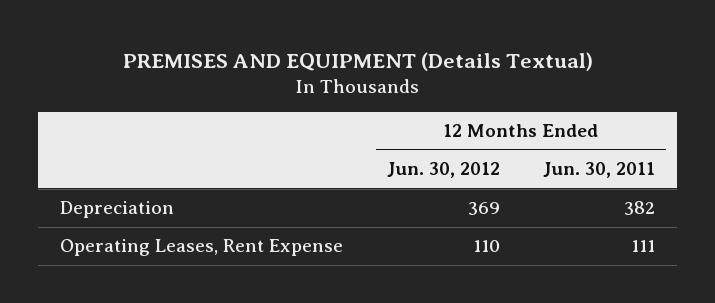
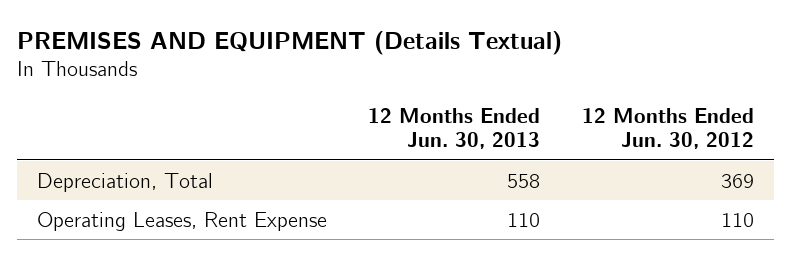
[543,162,656,179] Jun. 30, 2011 -> none
none -> [368,108,541,150] 12 Months Ended Jun. 30, 2013
[60,201,175,219] Depreciation -> [37,172,214,192] Depreciation, Total

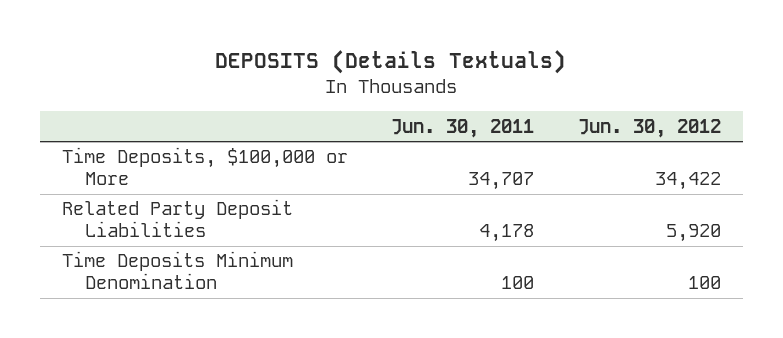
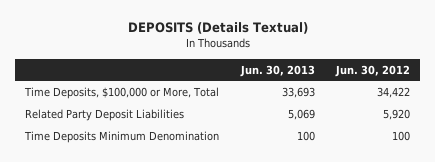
[215,50,567,75] DEPOSITS (Details Textuals) -> [127,22,308,35] DEPOSITS (Details Textual)
[391,118,535,138] Jun. 30, 2011 -> none
none -> [239,64,315,77] Jun. 30, 2013
[61,147,348,186] Time Deposits, $100,000 or More -> [24,86,220,99] Time Deposits, $100,000 or More, Total

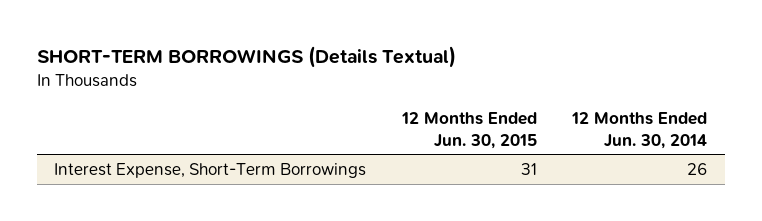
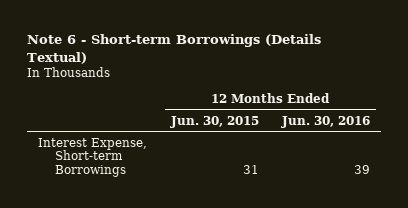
[36,46,456,69] SHORT-TERM BORROWINGS (Details Textual) -> [26,34,321,64] Note 6 - Short-term Borrowings (Details Textual)
[571,111,708,149] 12 Months Ended Jun. 30, 2014 -> none
none -> [280,115,370,128] Jun. 30, 2016
[54,163,367,179] Interest Expense, Short-Term Borrowings -> [38,137,148,178] Interest Expense, Short-term Borrowings

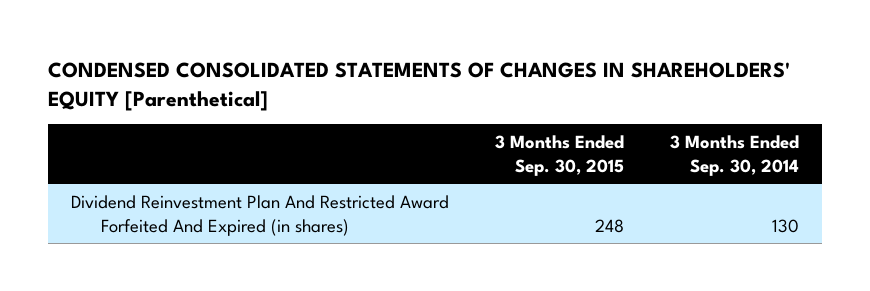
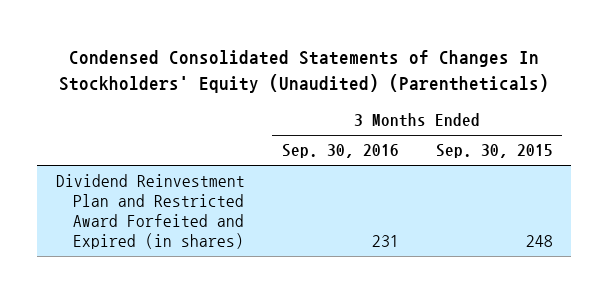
[47,61,790,111] CONDENSED CONSOLIDATED STATEMENTS OF CHANGES IN SHAREHOLDERS' EQUITY [Parenthetical] -> [59,49,550,93] Condensed Consolidated Statements of Changes In Stockholders' Equity (Unaudited) (Parentheticals)
[669,135,799,176] 3 Months Ended Sep. 30, 2014 -> none
none -> [281,144,399,159] Sep. 30, 2016
[70,194,449,236] Dividend Reinvestment Plan And Restricted Award Forfeited And Expired (in shares) -> [55,174,245,249] Dividend Reinvestment Plan and Restricted Award Forfeited and Expired (in shares)

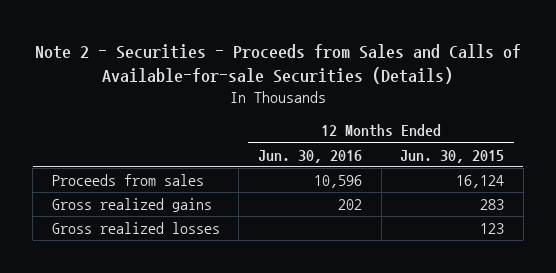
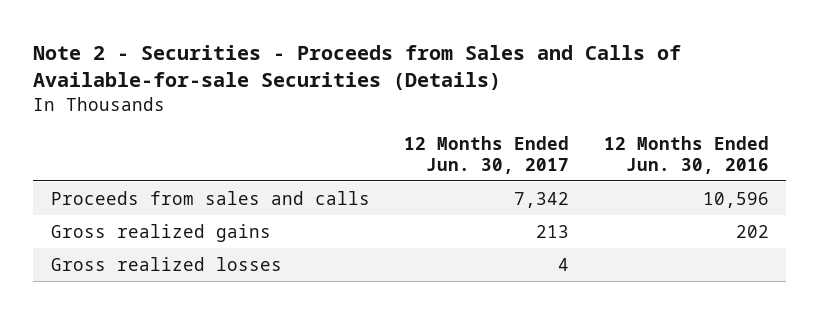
[400,149,505,163] Jun. 30, 2015 -> none
none -> [404,136,570,174] 12 Months Ended Jun. 30, 2017
[51,174,204,187] Proceeds from sales -> [50,190,370,205] Proceeds from sales and calls

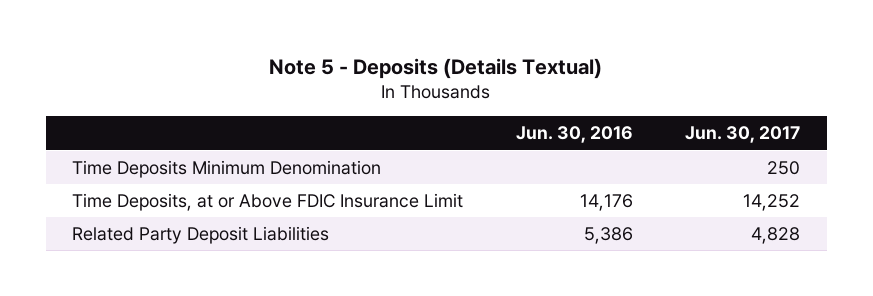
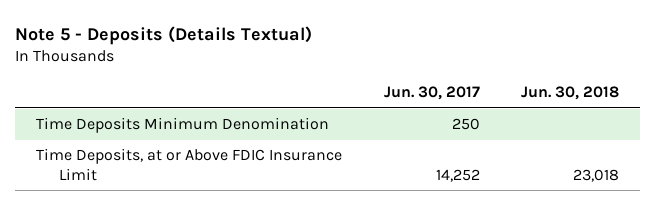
[515,126,633,144] Jun. 30, 2016 -> none
none -> [521,86,620,101] Jun. 30, 2018
[72,226,330,245] Related Party Deposit Liabilities -> none

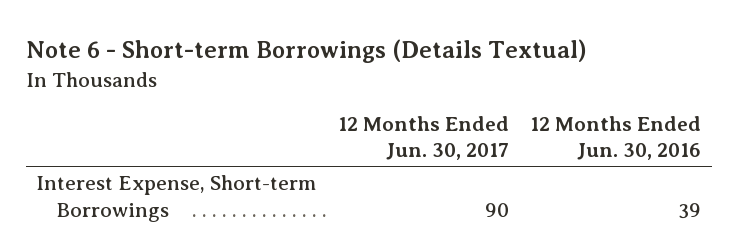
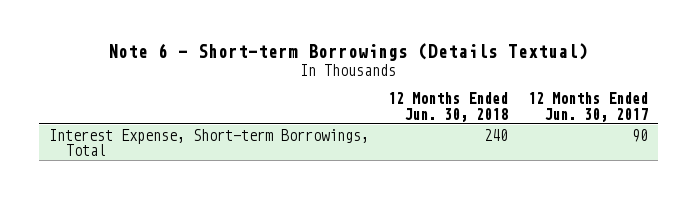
[529,116,701,161] 12 Months Ended Jun. 30, 2016 -> none
none -> [388,92,509,122] 12 Months Ended Jun. 30, 2018
[36,175,317,222] Interest Expense, Short-term Borrowings -> [48,128,369,157] Interest Expense, Short-term Borrowings, Total

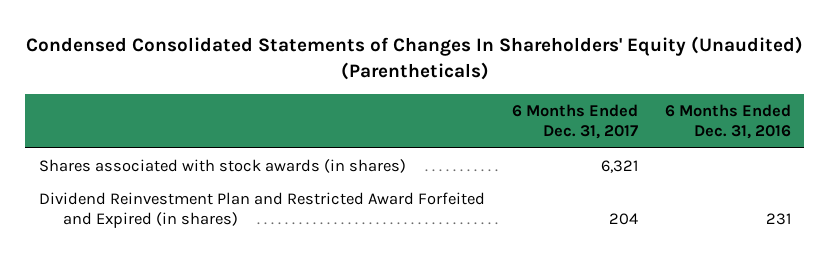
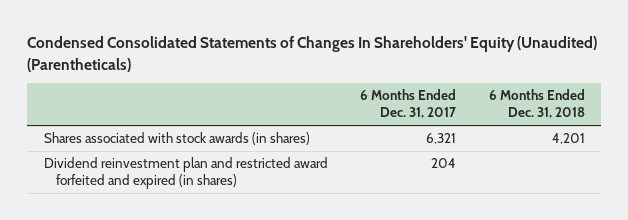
[664,103,791,140] 6 Months Ended Dec. 31, 2016 -> none
none -> [488,89,585,119] 6 Months Ended Dec. 31, 2018
[38,191,485,229] Dividend Reinvestment Plan and Restricted Award Forfeited and Expired (in shares) -> [43,157,328,190] Dividend reinvestment plan and restricted award forfeited and expired (in shares)

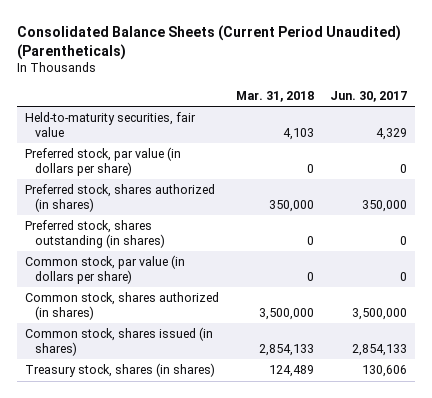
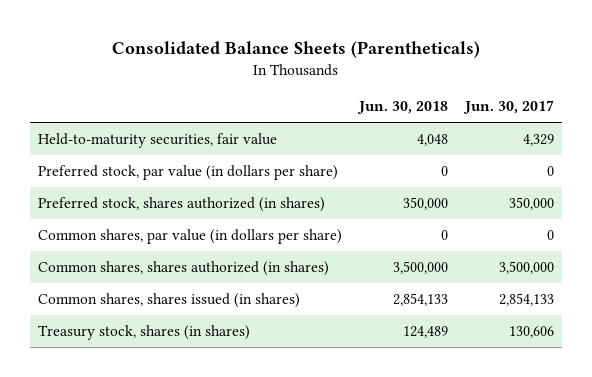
[17,24,402,60] Consolidated Balance Sheets (Current Period Unaudited) (Parentheticals) -> [111,40,480,58] Consolidated Balance Sheets (Parentheticals)
[235,90,314,102] Mar. 31, 2018 -> none
none -> [356,101,448,115] Jun. 30, 2018
[25,220,165,248] Preferred stock, shares outstanding (in shares) -> none
[25,255,186,284] Common stock, par value (in dollars per share) -> [37,228,342,244] Common shares, par value (in dollars per share)
[25,292,220,320] Common stock, shares authorized (in shares) -> [37,260,329,276] Common shares, shares authorized (in shares)
[25,327,214,356] Common stock, shares issued (in shares) -> [37,292,300,308] Common shares, shares issued (in shares)

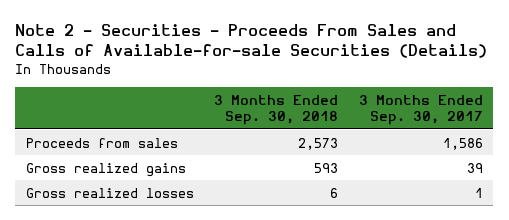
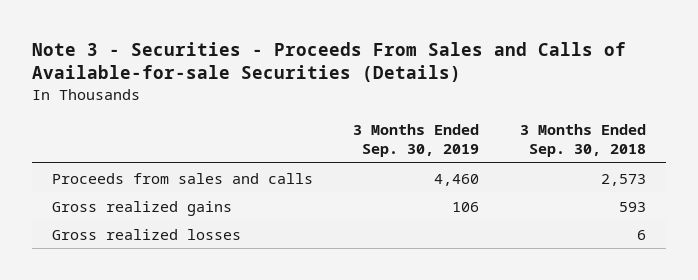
[15,23,488,59] Note 2 - Securities - Proceeds From Sales and Calls of Available-for-sale Securities (Details) -> [32,41,627,83] Note 3 - Securities - Proceeds From Sales and Calls of Available-for-sale Securities (Details)
[359,95,484,126] 3 Months Ended Sep. 30, 2017 -> none
none -> [353,123,480,158] 3 Months Ended Sep. 30, 2019
[25,137,178,148] Proceeds from sales -> [52,172,314,184] Proceeds from sales and calls

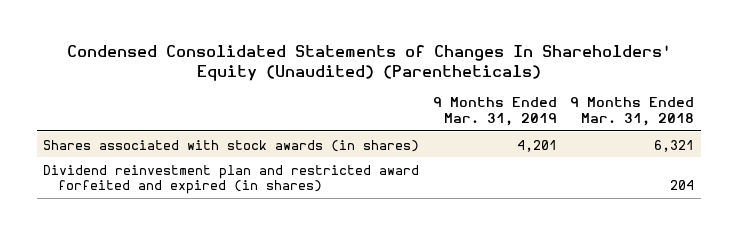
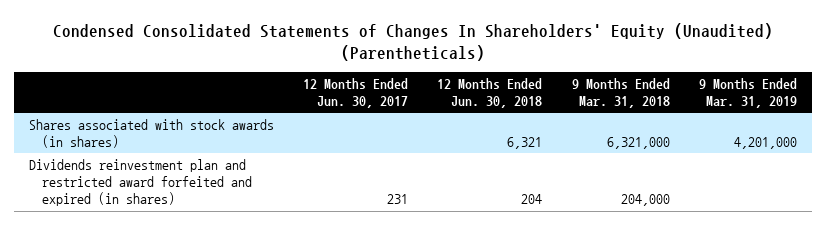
none -> [302,78,408,109] 12 Months Ended Jun. 30, 2017
none -> [437,78,543,109] 12 Months Ended Jun. 30, 2018
[516,139,557,152] 4,201 -> [734,137,798,150] 4,201,000
[654,139,695,152] 6,321 -> [606,137,670,150] 6,321,000
[43,164,420,195] Dividend reinvestment plan and restricted award forfeited and expired (in shares) -> [28,159,252,207] Dividends reinvestment plan and restricted award forfeited and expired (in shares)
[670,180,695,191] 204 -> [620,194,670,207] 204,000

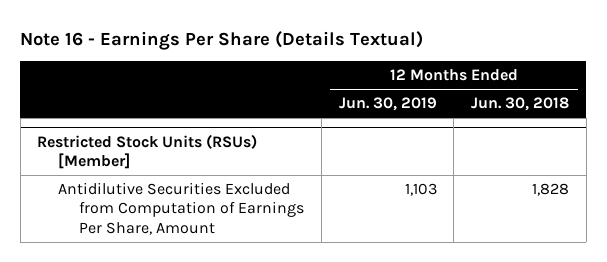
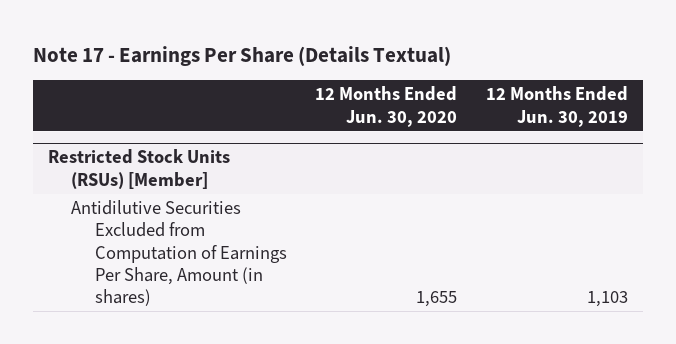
[20,31,424,51] Note 16 - Earnings Per Share (Details Textual) -> [33,45,452,66] Note 17 - Earnings Per Share (Details Textual)
[471,97,570,112] Jun. 30, 2018 -> none
none -> [315,86,458,127] 12 Months Ended Jun. 30, 2020
[58,182,305,235] Antidilutive Securities Excluded from Computation of Earnings Per Share, Amount -> [71,200,287,307] Antidilutive Securities Excluded from Computation of Earnings Per Share, Amount (in shares)

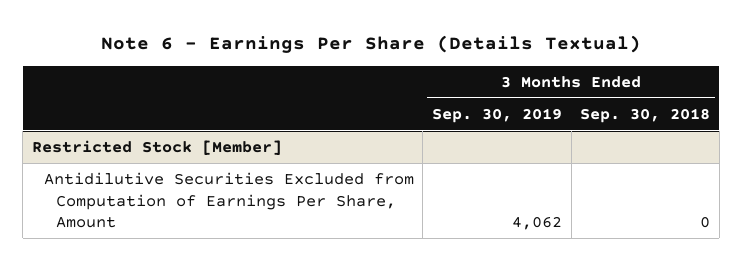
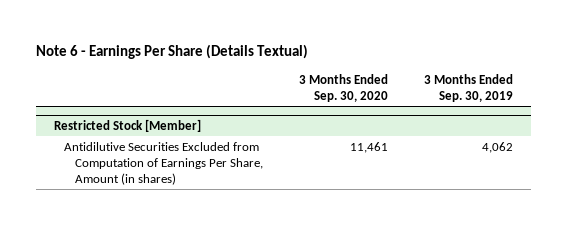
[580,107,711,123] Sep. 30, 2018 -> none
none -> [298,73,388,102] 3 Months Ended Sep. 30, 2020
[43,171,414,229] Antidilutive Securities Excluded from Computation of Earnings Per Share, Amount -> [64,141,264,186] Antidilutive Securities Excluded from Computation of Earnings Per Share, Amount (in shares)

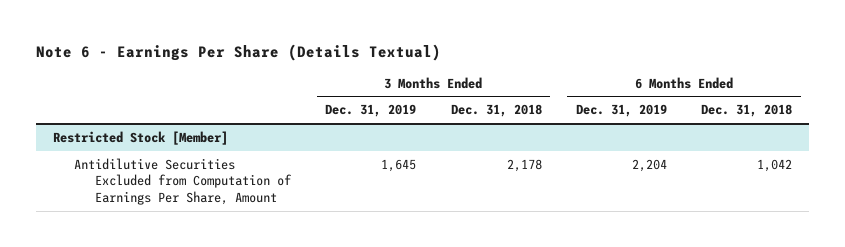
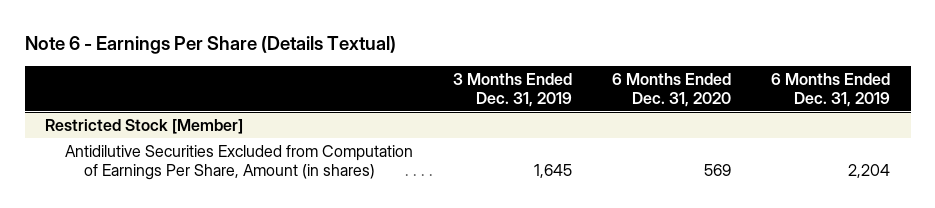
[450,104,542,118] Dec. 31, 2018 -> none
[701,104,793,118] Dec. 31, 2018 -> none
none -> [612,73,732,107] 6 Months Ended Dec. 31, 2020
[74,157,293,205] Antidilutive Securities Excluded from Computation of Earnings Per Share, Amount -> [64,144,413,180] Antidilutive Securities Excluded from Computation of Earnings Per Share, Amount (in shares)

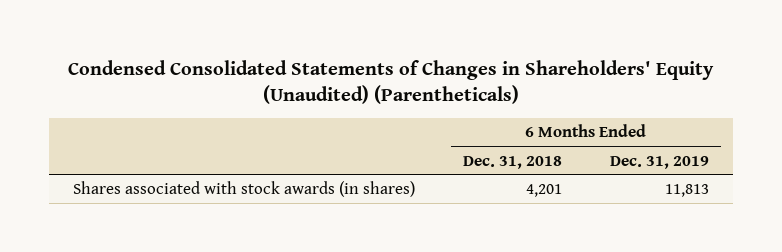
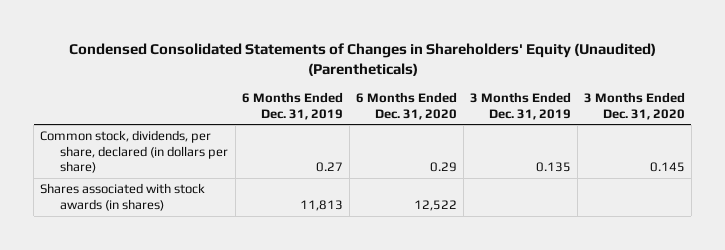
[462,155,562,169] Dec. 31, 2018 -> none
none -> [355,92,457,120] 6 Months Ended Dec. 31, 2020
none -> [469,92,571,120] 3 Months Ended Dec. 31, 2019
none -> [583,92,685,120] 3 Months Ended Dec. 31, 2020
none -> [40,130,229,174] Common stock, dividends, per share, declared (in dollars per share)

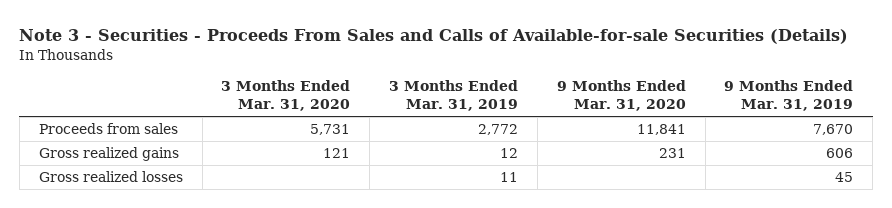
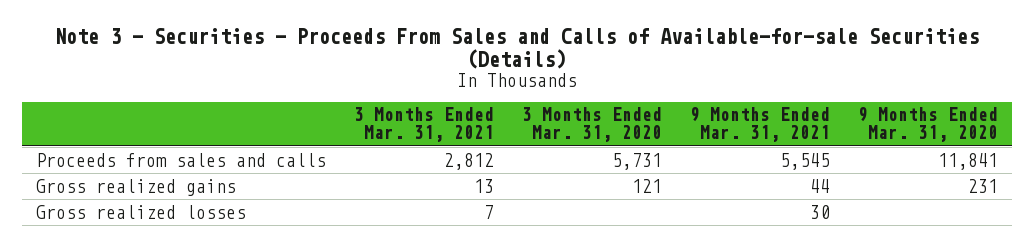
[389,80,519,112] 3 Months Ended Mar. 31, 2019 -> none
[724,80,854,112] 9 Months Ended Mar. 31, 2019 -> none
none -> [353,107,494,143] 3 Months Ended Mar. 31, 2021
none -> [689,107,830,143] 9 Months Ended Mar. 31, 2021
[38,122,178,134] Proceeds from sales -> [35,152,326,167] Proceeds from sales and calls

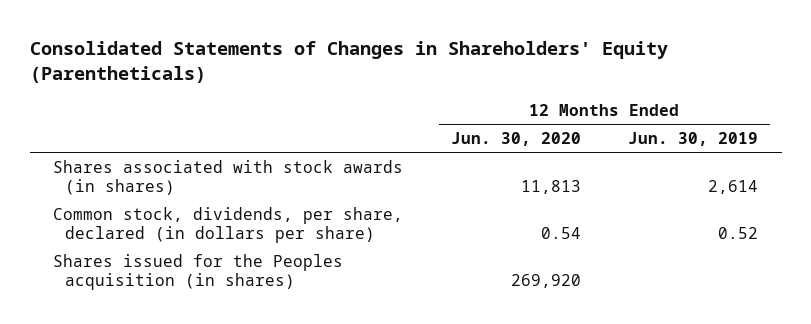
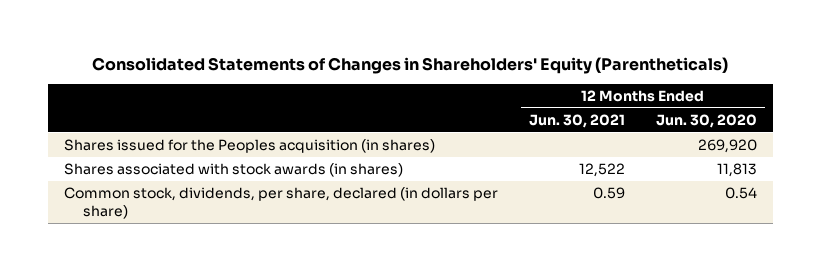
[628,132,759,147] Jun. 30, 2019 -> none
none -> [528,113,625,128] Jun. 30, 2021
[53,253,344,291] Shares issued for the Peoples acquisition (in shares) -> [63,139,435,154] Shares issued for the Peoples acquisition (in shares)

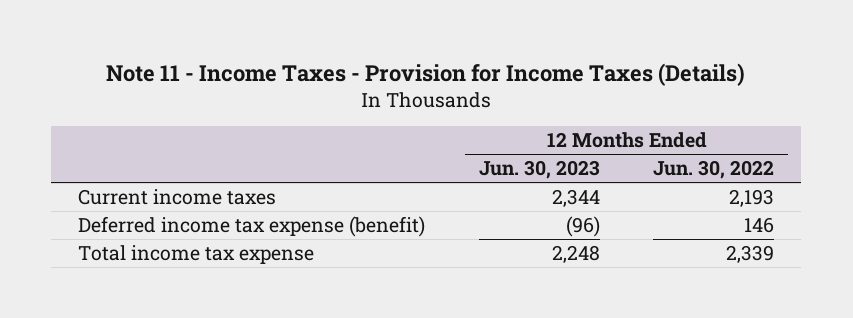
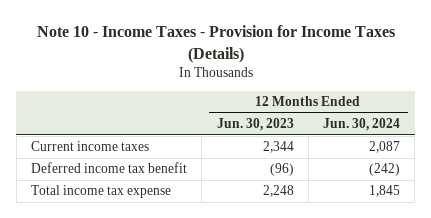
[106,63,746,87] Note 11 - Income Taxes - Provision for Income Taxes (Details) -> [36,25,395,63] Note 10 - Income Taxes - Provision for Income Taxes (Details)
[653,160,775,180] Jun. 30, 2022 -> none
none -> [323,118,401,132] Jun. 30, 2024
[78,215,426,237] Deferred income tax expense (benefit) -> [30,162,187,174] Deferred income tax benefit

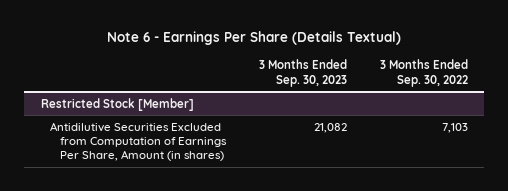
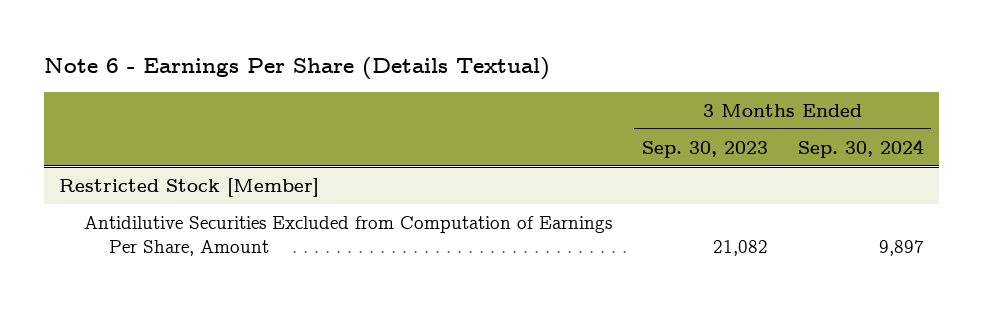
[379,59,468,87] 3 Months Ended Sep. 30, 2022 -> none
none -> [797,138,924,158] Sep. 30, 2024
[50,121,227,162] Antidilutive Securities Excluded from Computation of Earnings Per Share, Amount (in shares) -> [83,215,612,256] Antidilutive Securities Excluded from Computation of Earnings Per Share, Amount

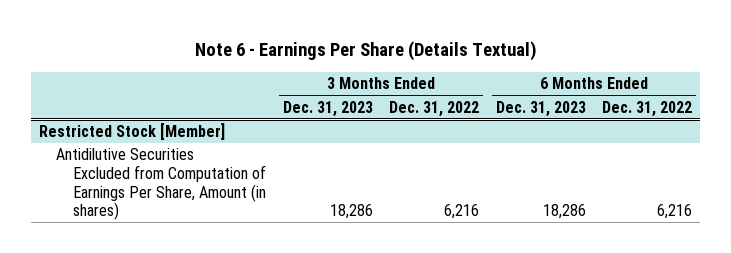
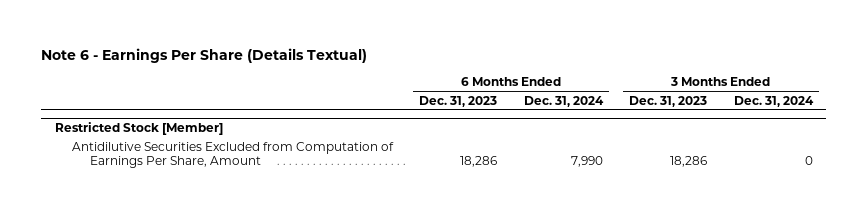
[389,100,480,117] Dec. 31, 2022 -> none
[602,100,693,117] Dec. 31, 2022 -> none
none -> [523,95,604,107] Dec. 31, 2024
none -> [733,95,814,107] Dec. 31, 2024
[56,148,267,221] Antidilutive Securities Excluded from Computation of Earnings Per Share, Amount (in shares) -> [72,141,395,169] Antidilutive Securities Excluded from Computation of Earnings Per Share, Amount

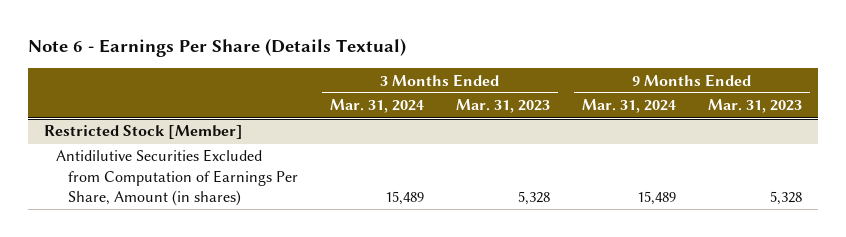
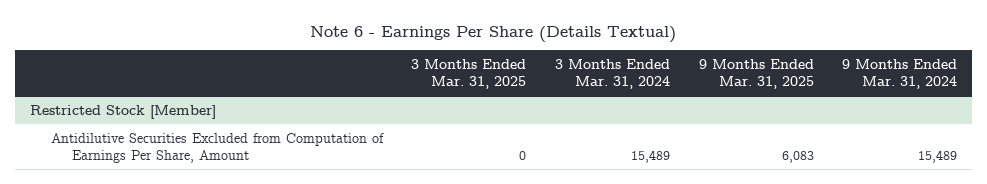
[456,99,551,114] Mar. 31, 2023 -> none
[708,99,803,114] Mar. 31, 2023 -> none
none -> [411,59,527,90] 3 Months Ended Mar. 31, 2025
none -> [698,59,814,90] 9 Months Ended Mar. 31, 2025
[55,149,299,207] Antidilutive Securities Excluded from Computation of Earnings Per Share, Amount (in shares) -> [50,132,384,163] Antidilutive Securities Excluded from Computation of Earnings Per Share, Amount

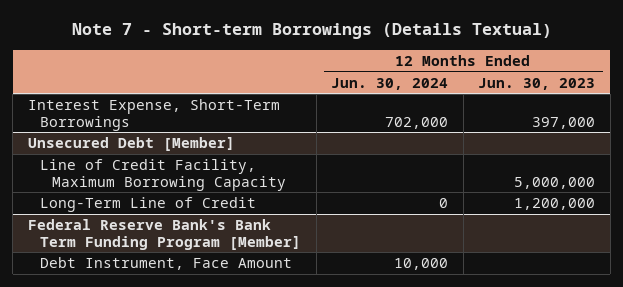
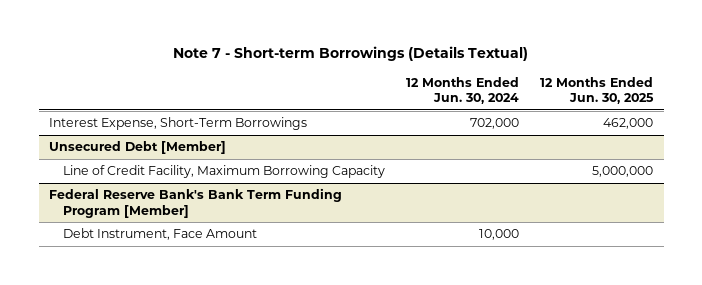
[478,77,596,90] Jun. 30, 2023 -> none
none -> [540,76,655,104] 12 Months Ended Jun. 30, 2025
[40,197,257,213] Long-Term Line of Credit -> none

